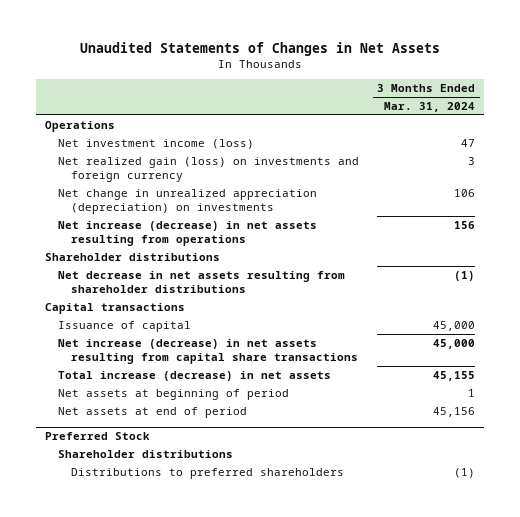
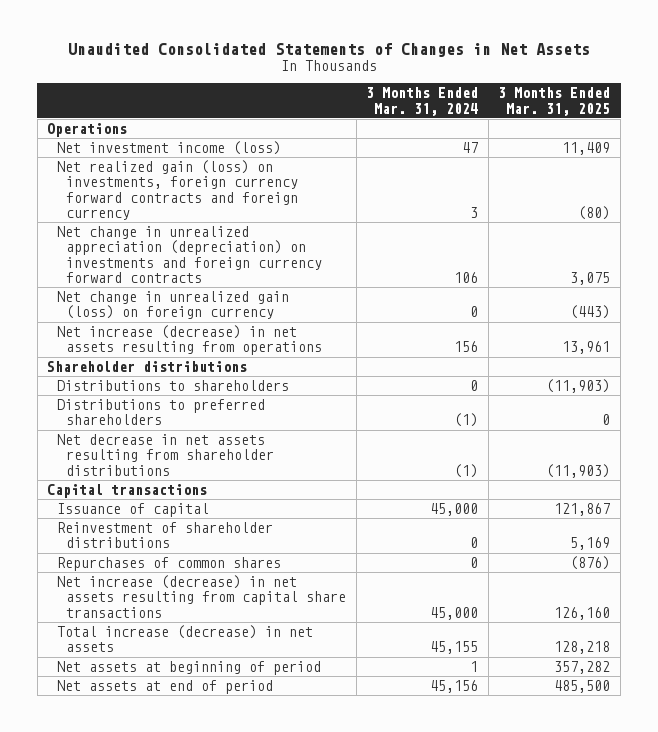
[80,41,441,56] Unaudited Statements of Changes in Net Assets -> [67,43,590,58] Unaudited Consolidated Statements of Changes in Net Assets
none -> [498,87,611,116] 3 Months Ended Mar. 31, 2025
[57,156,359,183] Net realized gain (loss) on investments and foreign currency -> [56,160,298,220] Net realized gain (loss) on investments, foreign currency forward contracts and foreign currency
[57,188,317,215] Net change in unrealized appreciation (depreciation) on investments -> [56,226,322,283] Net change in unrealized appreciation (depreciation) on investments and foreign currency forward contracts
none -> [56,291,289,320] Net change in unrealized gain (loss) on foreign currency
none -> [56,380,289,392] Distributions to shareholders
none -> [56,399,265,426] Distributions to preferred shareholders
none -> [56,522,273,549] Reinvestment of shareholder distributions
none -> [56,557,281,572] Repurchases of common shares
[44,432,150,441] Preferred Stock -> none
[57,449,233,458] Shareholder distributions -> none
[70,467,344,479] Distributions to preferred shareholders -> none

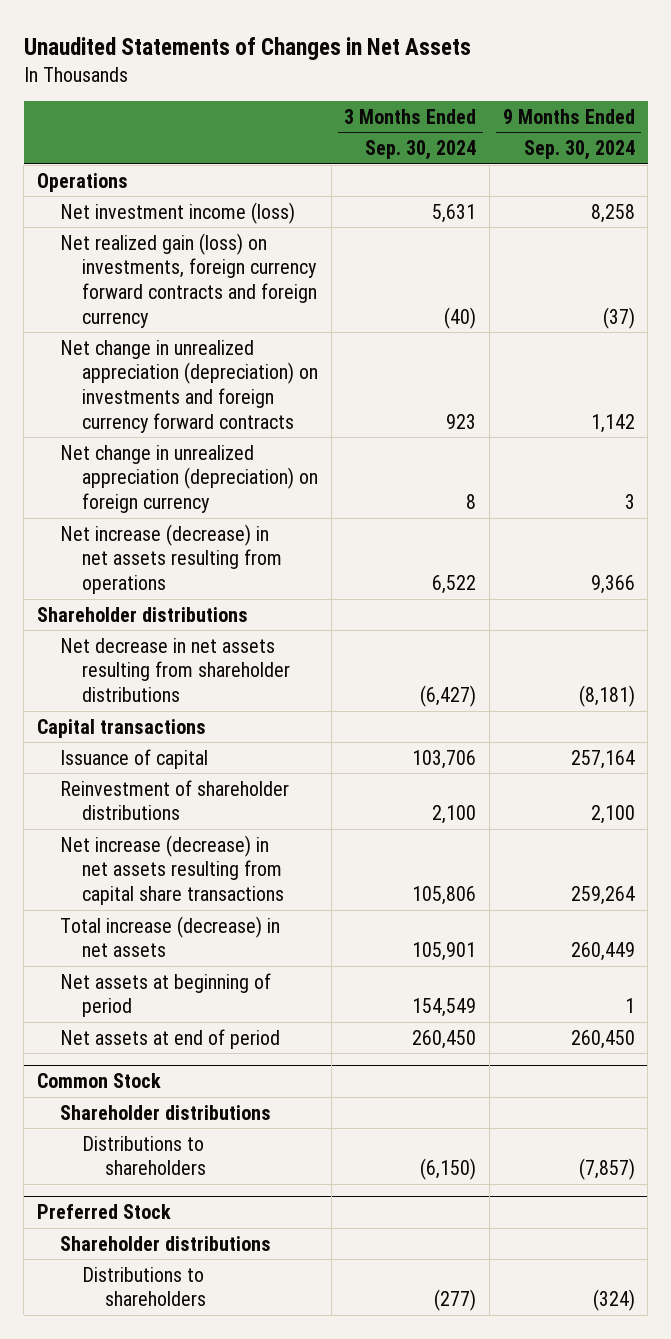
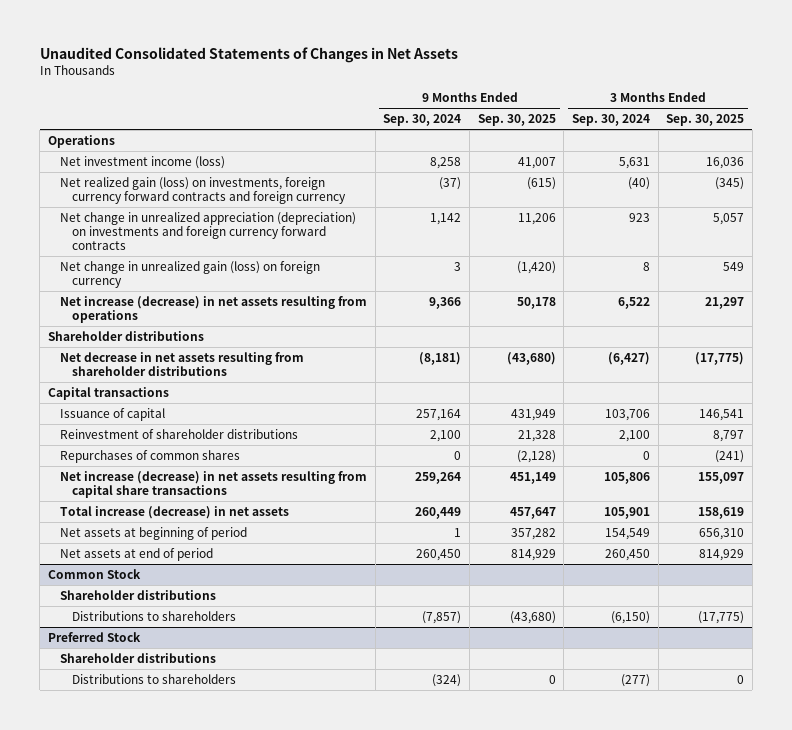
[23,36,471,60] Unaudited Statements of Changes in Net Assets -> [39,46,458,63] Unaudited Consolidated Statements of Changes in Net Assets
none -> [477,114,556,127] Sep. 30, 2025
none -> [666,114,745,127] Sep. 30, 2025
[59,444,319,514] Net change in unrealized appreciation (depreciation) on foreign currency -> [60,260,321,288] Net change in unrealized gain (loss) on foreign currency
none -> [60,449,241,463] Repurchases of common shares

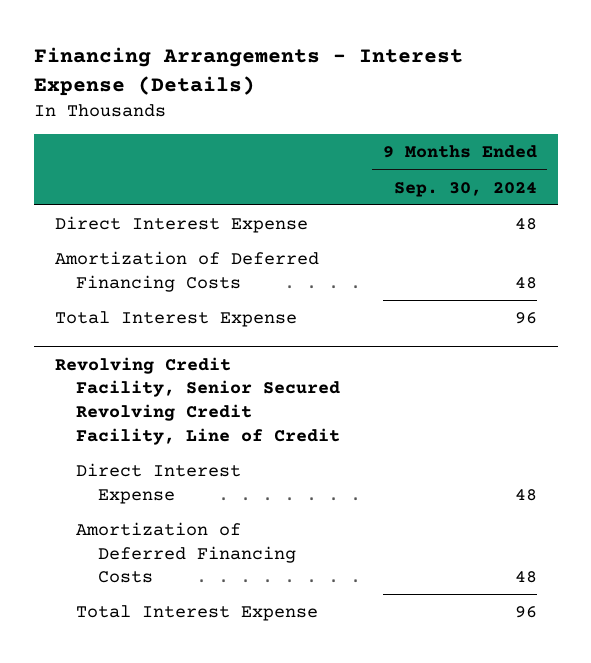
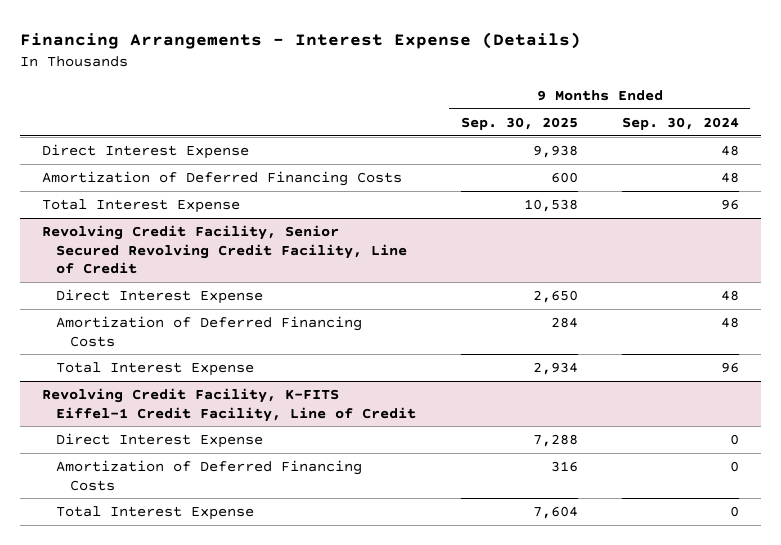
none -> [460,116,578,130] Sep. 30, 2025
none -> [42,388,417,422] Revolving Credit Facility, K-FITS Eiffel-1 Credit Facility, Line of Credit
none -> [56,433,264,449] Direct Interest Expense
none -> [56,460,363,491] Amortization of Deferred Financing Costs
none -> [56,506,255,521] Total Interest Expense

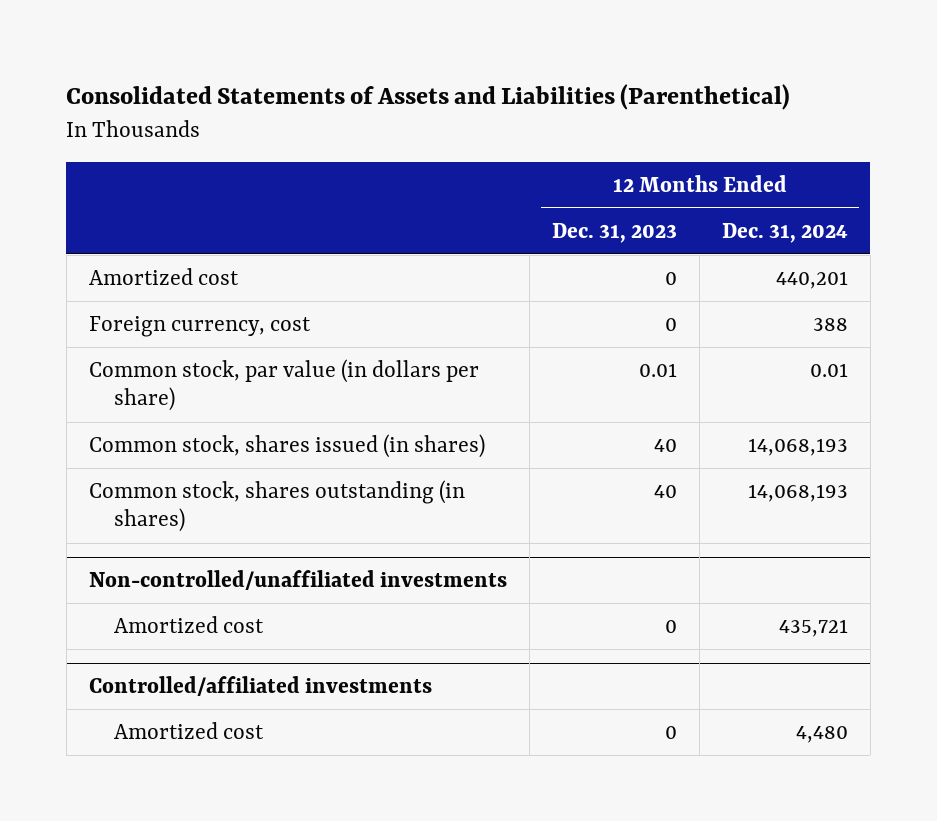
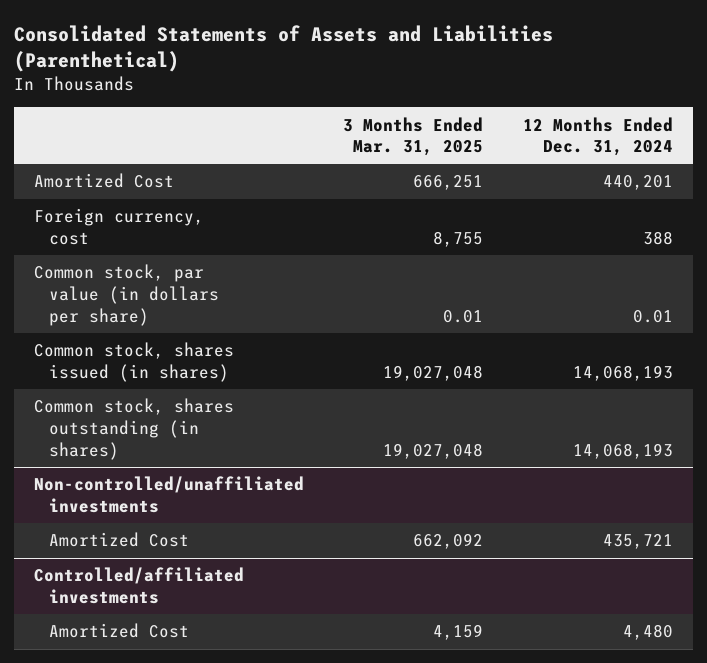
[551,222,677,243] Dec. 31, 2023 -> none
none -> [343,116,484,157] 3 Months Ended Mar. 31, 2025
[88,268,239,286] Amortized cost -> [33,173,174,189] Amortized Cost
[113,616,264,634] Amortized cost -> [48,532,189,548] Amortized Cost
[113,722,264,740] Amortized cost -> [48,623,189,639] Amortized Cost

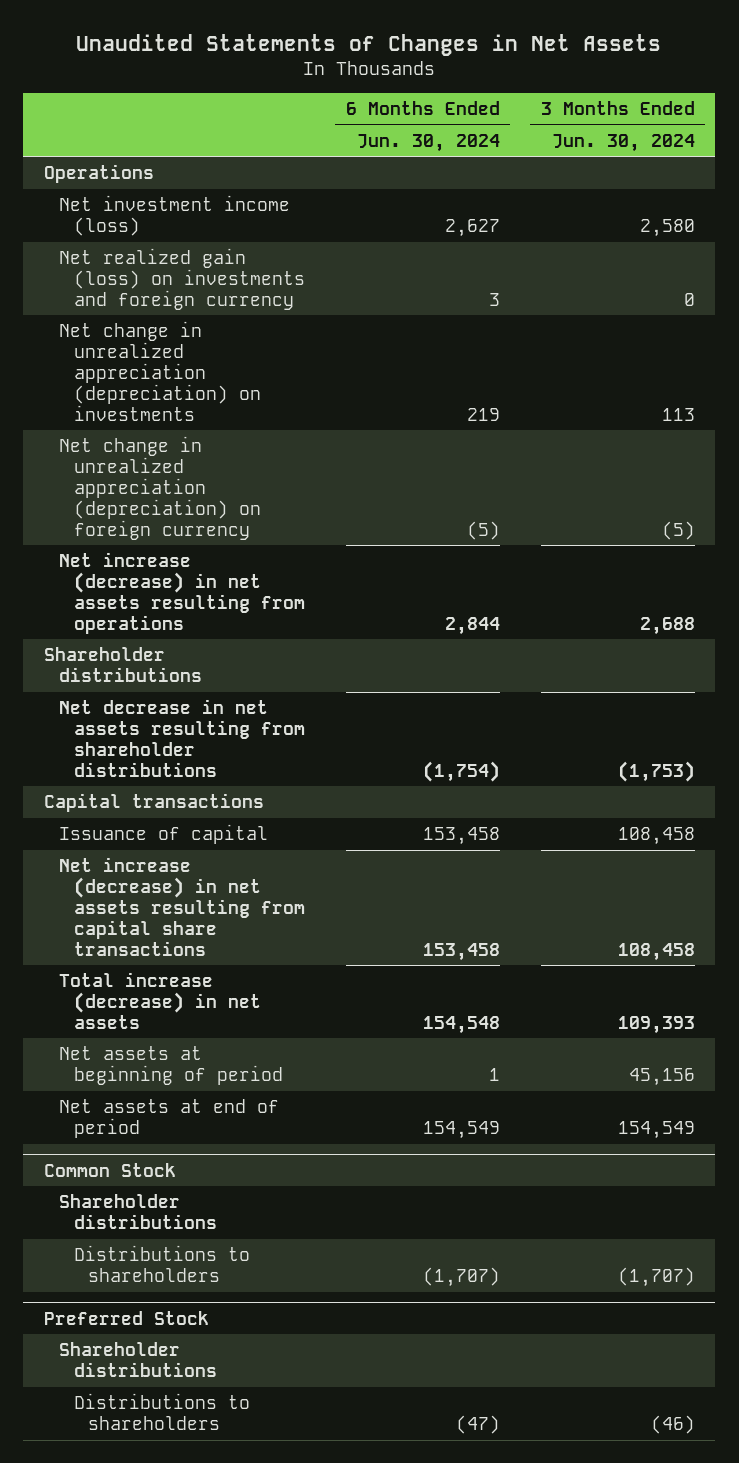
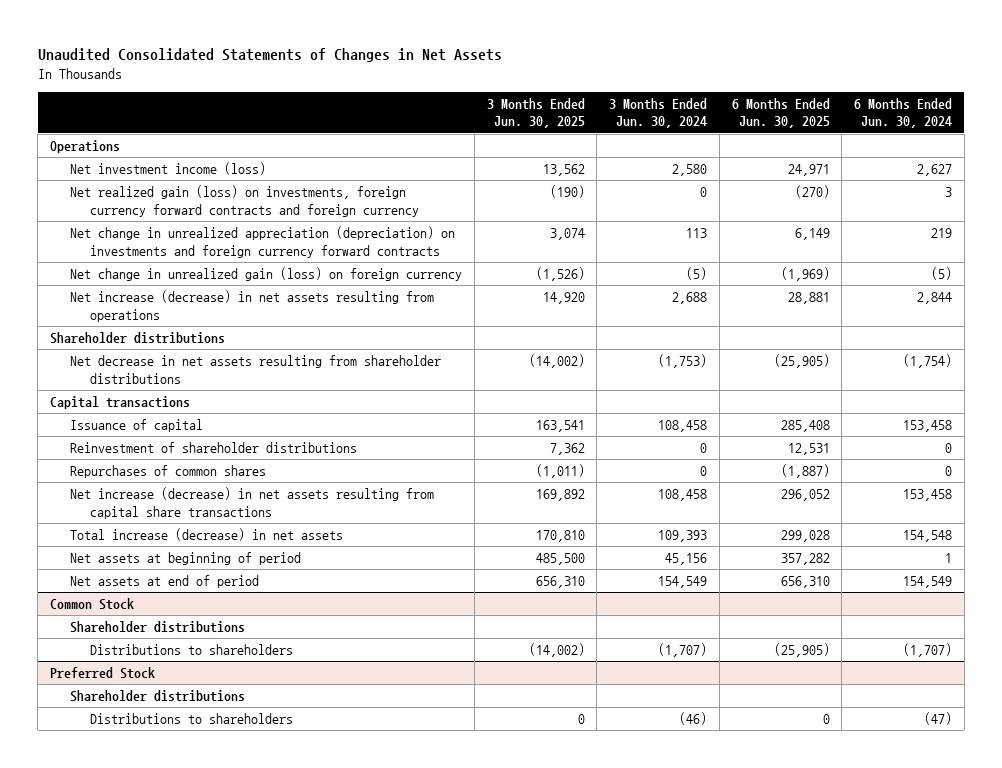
[76,33,662,56] Unaudited Statements of Changes in Net Assets -> [37,48,502,63] Unaudited Consolidated Statements of Changes in Net Assets
none -> [486,97,585,129] 3 Months Ended Jun. 30, 2025
none -> [731,97,830,129] 6 Months Ended Jun. 30, 2025
[58,248,305,310] Net realized gain (loss) on investments and foreign currency -> [69,185,419,217] Net realized gain (loss) on investments, foreign currency forward contracts and foreign currency
[58,321,261,421] Net change in unrealized appreciation (depreciation) on investments -> [69,226,455,258] Net change in unrealized appreciation (depreciation) on investments and foreign currency forward contracts
[58,436,261,540] Net change in unrealized appreciation (depreciation) on foreign currency -> [69,267,462,282] Net change in unrealized gain (loss) on foreign currency
none -> [69,442,357,454] Reinvestment of shareholder distributions
none -> [69,465,266,479] Repurchases of common shares

